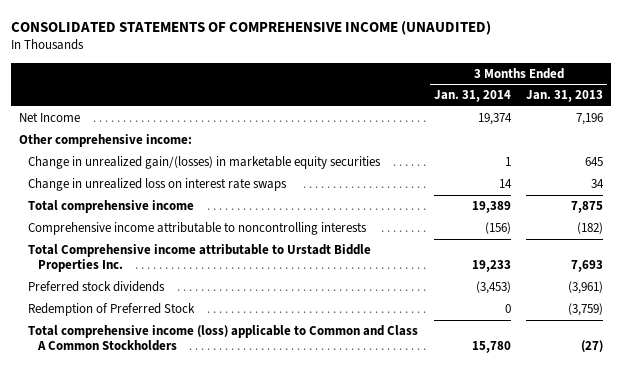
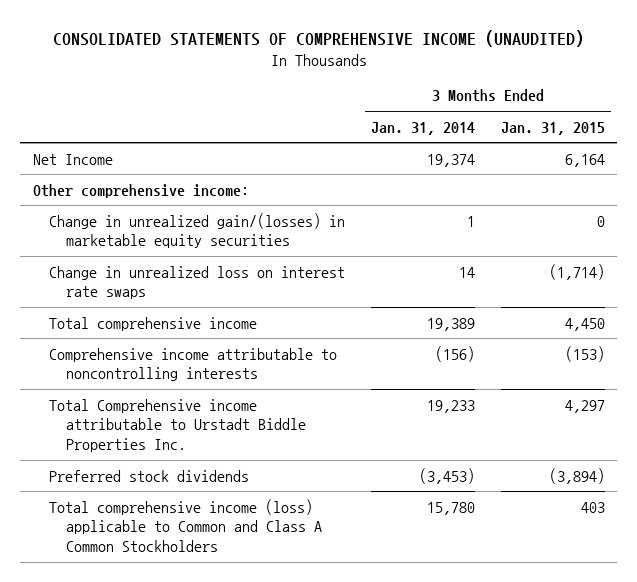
[526,90,604,103] Jan. 31, 2013 -> none
none -> [500,121,605,135] Jan. 31, 2015
[28,303,196,317] Redemption of Preferred Stock -> none

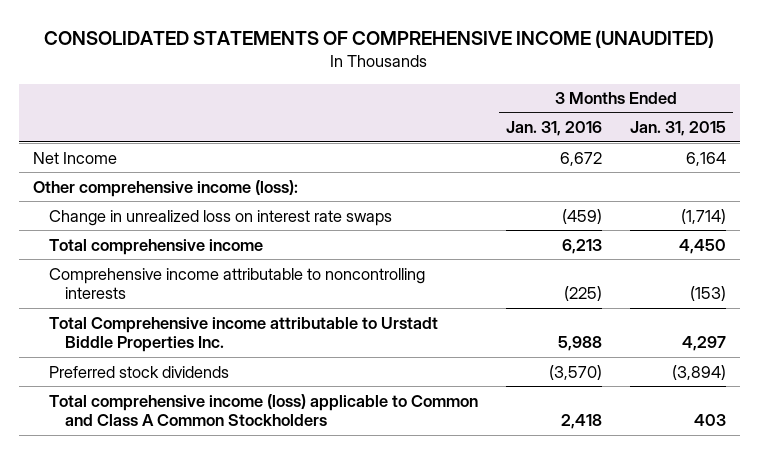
[370,121,475,135] Jan. 31, 2014 -> none
none -> [505,121,602,137] Jan. 31, 2016
[49,212,346,249] Change in unrealized gain/(losses) in marketable equity securities -> none
[32,183,249,198] Other comprehensive income: -> [32,179,298,197] Other comprehensive income (loss):

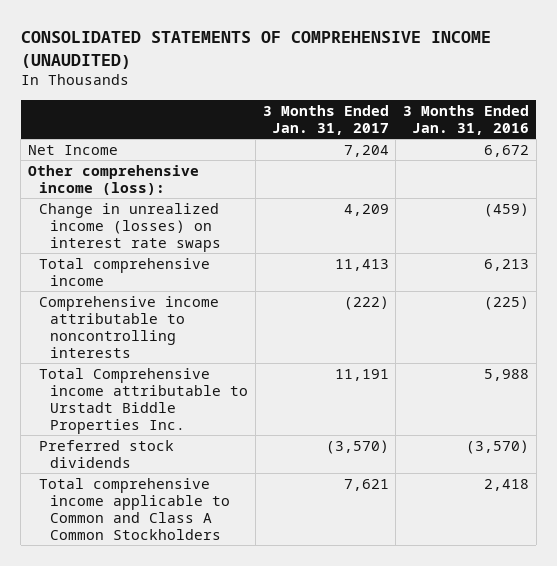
[630,121,727,137] Jan. 31, 2015 -> none
none -> [262,104,389,135] 3 Months Ended Jan. 31, 2017
[48,209,392,226] Change in unrealized loss on interest rate swaps -> [39,202,222,252] Change in unrealized income (losses) on interest rate swaps
[48,393,478,427] Total comprehensive income (loss) applicable to Common and Class A Common Stockholders -> [39,477,231,540] Total comprehensive income applicable to Common and Class A Common Stockholders

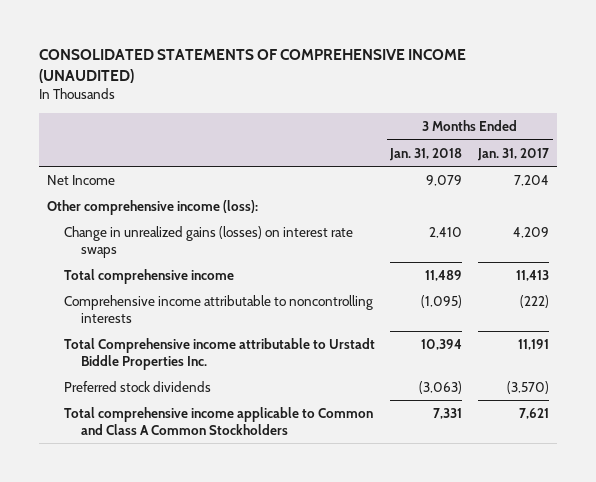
[403,104,530,135] 3 Months Ended Jan. 31, 2016 -> none
none -> [389,147,463,161] Jan. 31, 2018
[39,202,222,252] Change in unrealized income (losses) on interest rate swaps -> [63,226,353,258] Change in unrealized gains (losses) on interest rate swaps

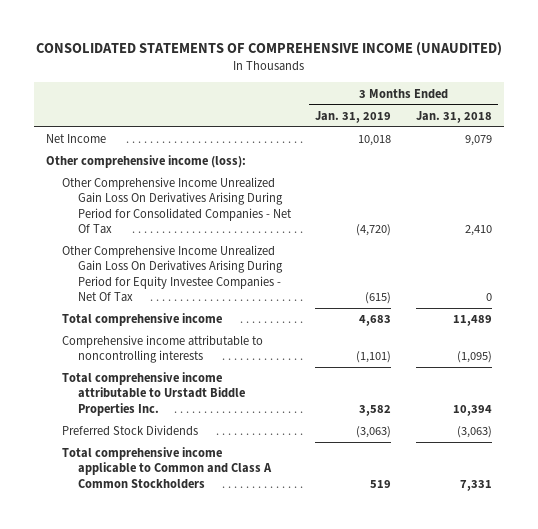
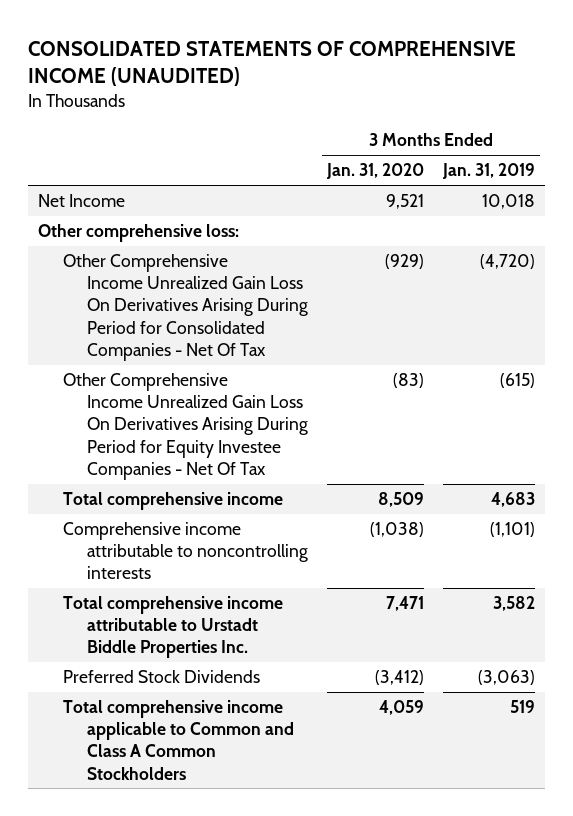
[416,110,493,123] Jan. 31, 2018 -> none
none -> [326,163,425,180] Jan. 31, 2020
[46,155,247,169] Other comprehensive income (loss): -> [37,224,239,243] Other comprehensive loss:

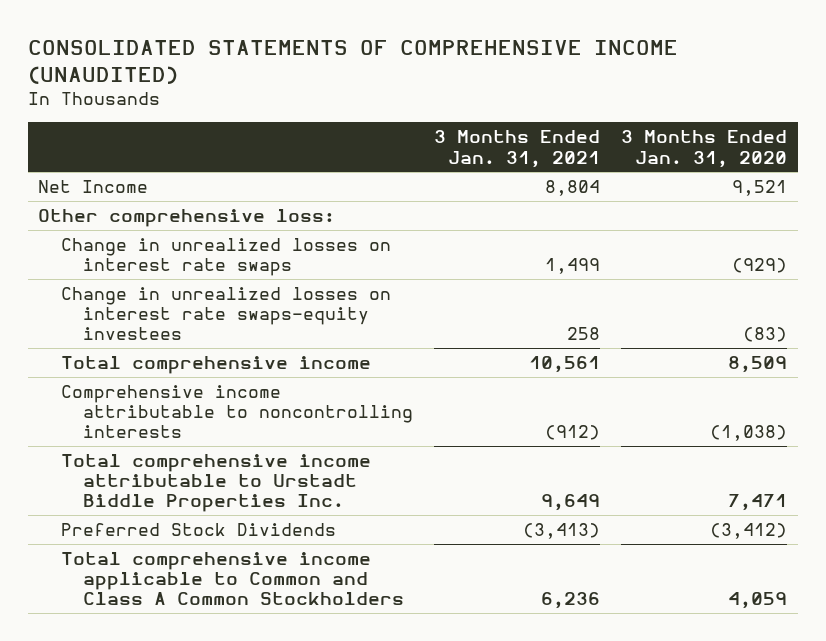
[442,163,536,180] Jan. 31, 2019 -> none
none -> [433,130,600,168] 3 Months Ended Jan. 31, 2021
[62,254,309,361] Other Comprehensive Income Unrealized Gain Loss On Derivatives Arising During Period for Consolidated Companies - Net Of Tax -> [60,238,391,277] Change in unrealized losses on interest rate swaps
[62,373,309,480] Other Comprehensive Income Unrealized Gain Loss On Derivatives Arising During Period for Equity Investee Companies - Net Of Tax -> [60,287,391,341] Change in unrealized losses on interest rate swaps-equity investees

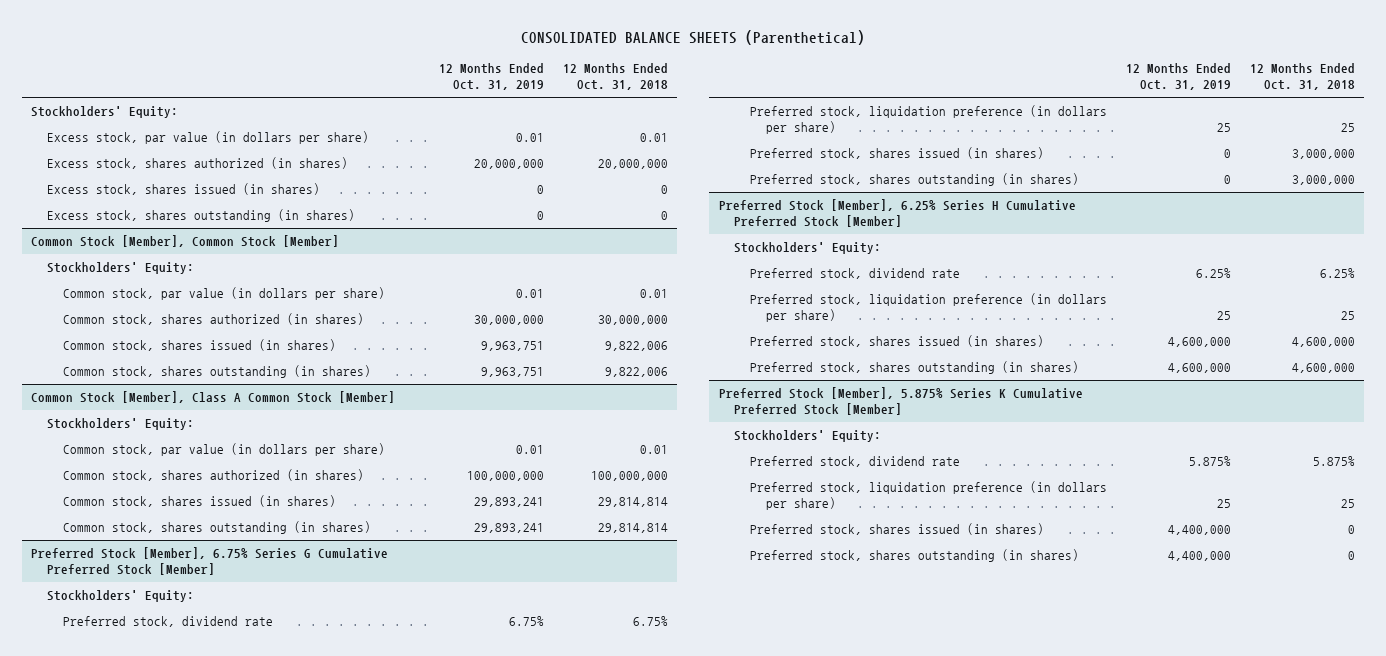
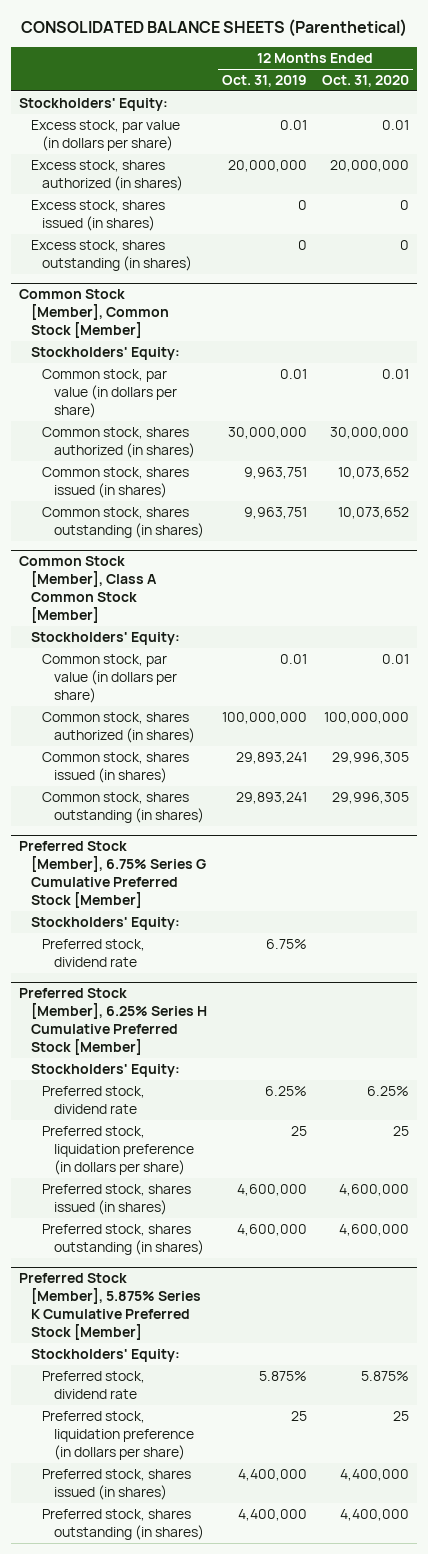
[562,62,668,91] 12 Months Ended Oct. 31, 2018 -> none
none -> [321,75,409,88] Oct. 31, 2020
[749,105,1107,135] Preferred stock, liquidation preference (in dollars per share) -> none
[749,147,1044,160] Preferred stock, shares issued (in shares) -> none
[749,173,1079,187] Preferred stock, shares outstanding (in shares) -> none

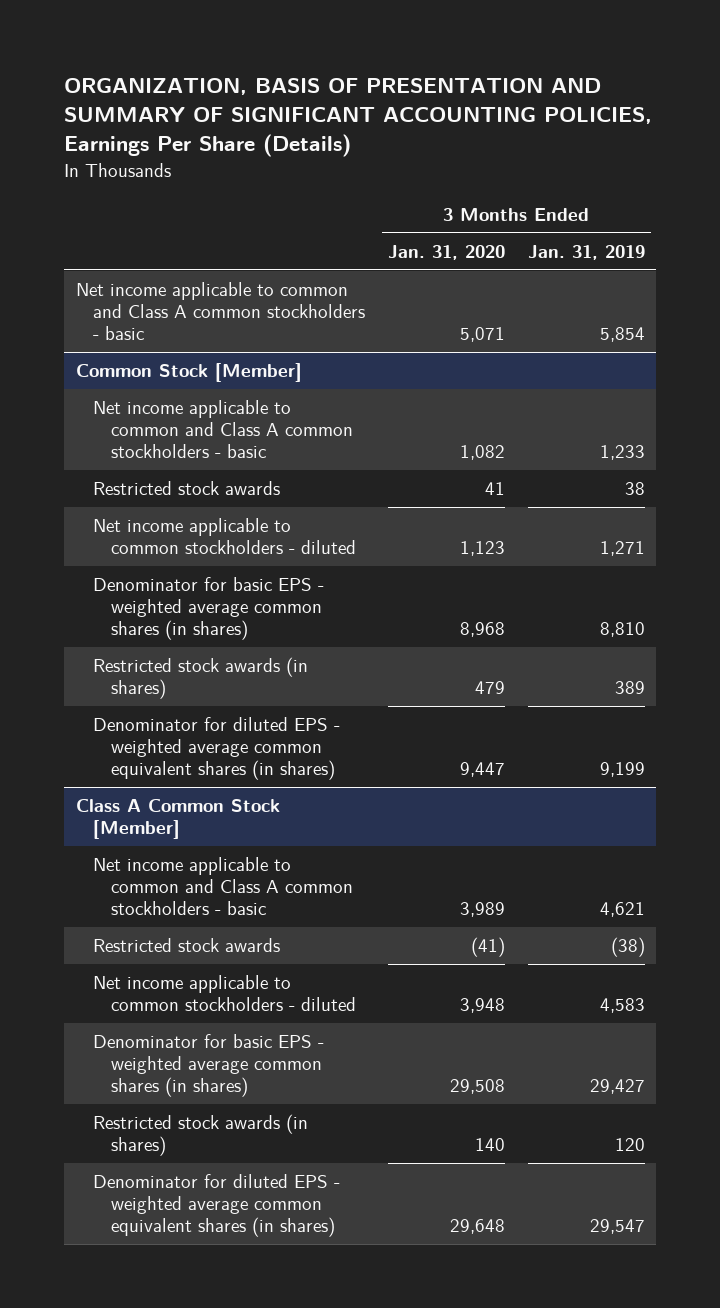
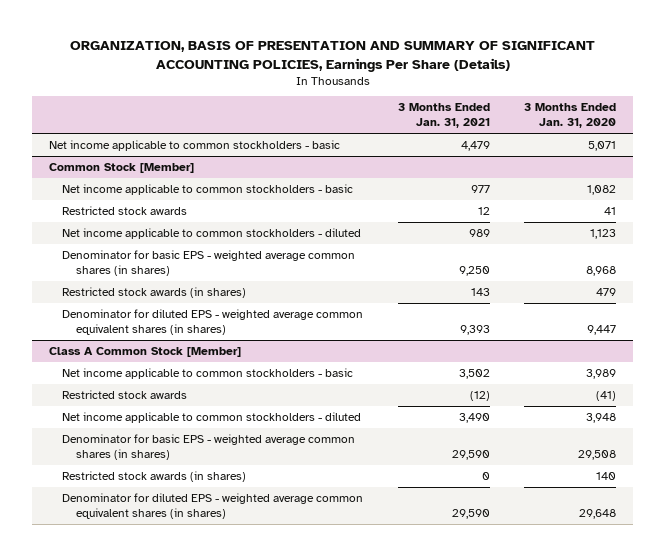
[527,244,645,260] Jan. 31, 2019 -> none
none -> [397,103,490,129] 3 Months Ended Jan. 31, 2021
[75,282,366,341] Net income applicable to common and Class A common stockholders - basic -> [49,140,341,152] Net income applicable to common stockholders - basic
[93,400,353,459] Net income applicable to common and Class A common stockholders - basic -> [62,184,354,196] Net income applicable to common stockholders - basic
[93,857,353,916] Net income applicable to common and Class A common stockholders - basic -> [62,368,354,380] Net income applicable to common stockholders - basic

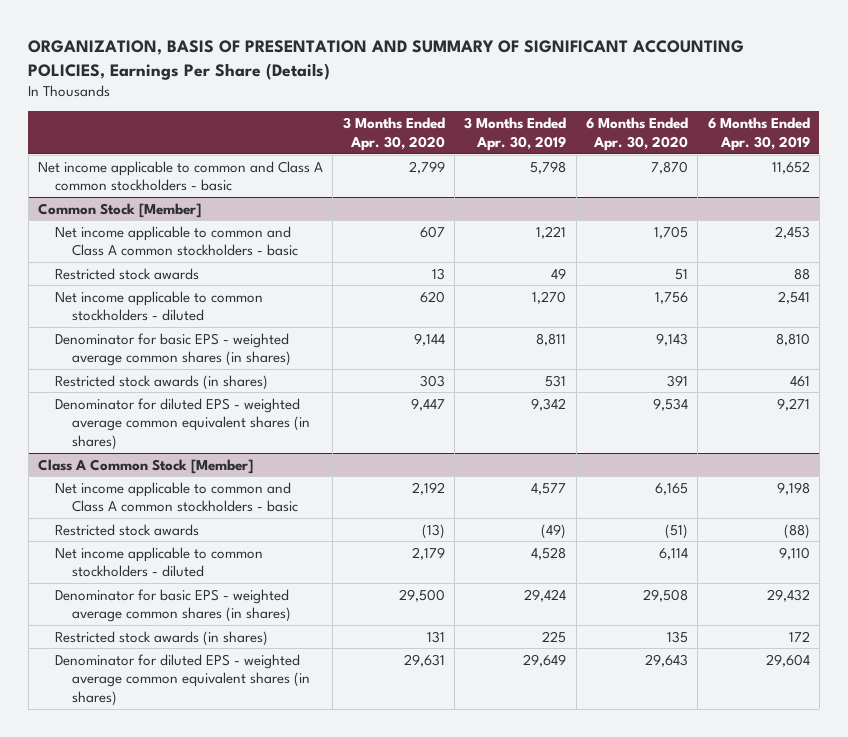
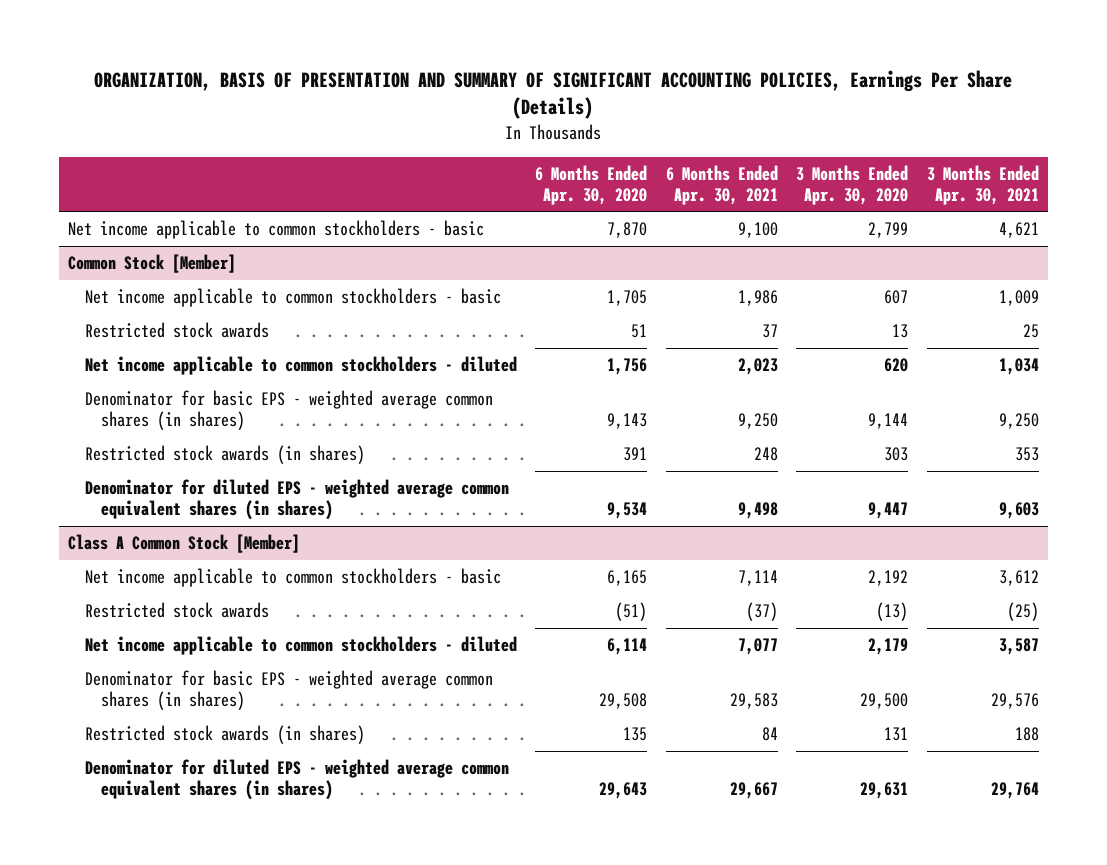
[464,117,567,151] 3 Months Ended Apr. 30, 2019 -> none
[707,117,810,151] 6 Months Ended Apr. 30, 2019 -> none
none -> [665,164,778,205] 6 Months Ended Apr. 30, 2021
none -> [926,164,1039,205] 3 Months Ended Apr. 30, 2021
[38,160,324,192] Net income applicable to common and Class A common stockholders - basic -> [68,220,485,240] Net income applicable to common stockholders - basic
[54,225,298,257] Net income applicable to common and Class A common stockholders - basic -> [84,288,501,308] Net income applicable to common stockholders - basic
[54,481,298,513] Net income applicable to common and Class A common stockholders - basic -> [84,568,501,588] Net income applicable to common stockholders - basic

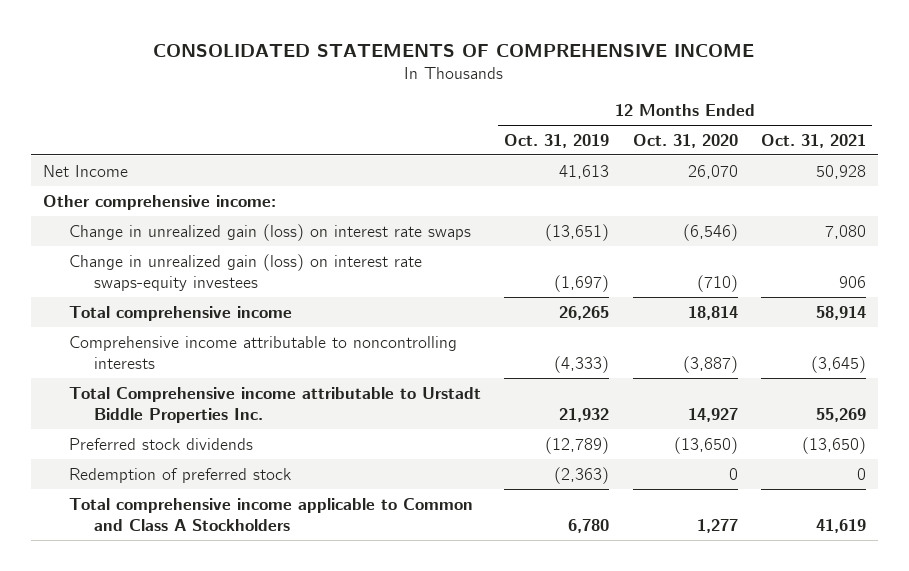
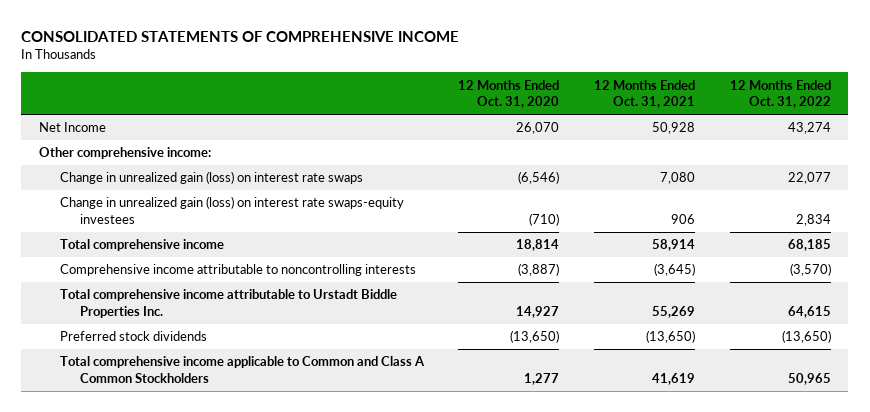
[504,133,610,148] Oct. 31, 2019 -> none
none -> [730,79,832,109] 12 Months Ended Oct. 31, 2022
[68,386,481,423] Total Comprehensive income attributable to Urstadt Biddle Properties Inc. -> [59,289,397,319] Total comprehensive income attributable to Urstadt Biddle Properties Inc.
[68,467,291,483] Redemption of preferred stock -> none
[68,497,473,531] Total comprehensive income applicable to Common and Class A Stockholders -> [59,356,425,384] Total comprehensive income applicable to Common and Class A Common Stockholders

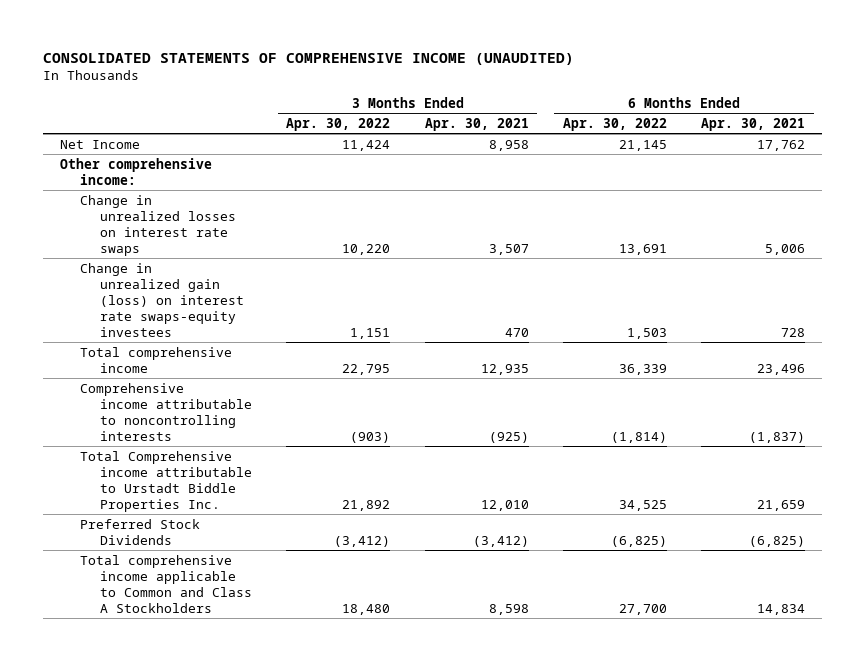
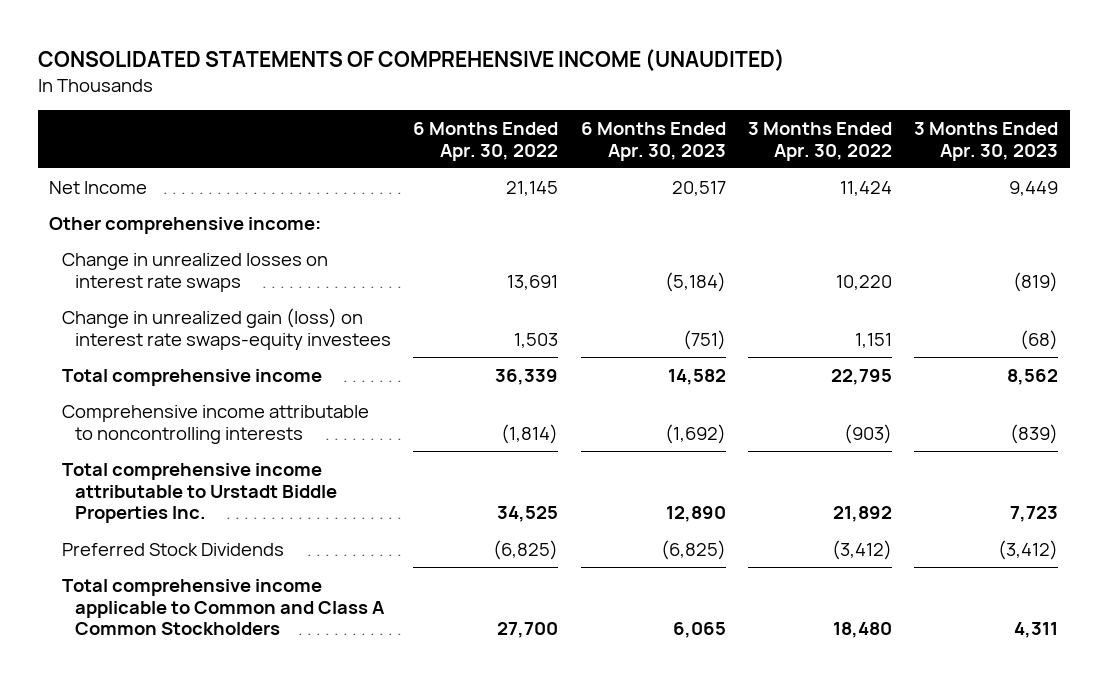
[424,117,529,131] Apr. 30, 2021 -> none
[701,117,806,131] Apr. 30, 2021 -> none
none -> [580,121,726,161] 6 Months Ended Apr. 30, 2023
none -> [914,121,1059,161] 3 Months Ended Apr. 30, 2023
[80,450,253,512] Total Comprehensive income attributable to Urstadt Biddle Properties Inc. -> [62,462,338,524] Total comprehensive income attributable to Urstadt Biddle Properties Inc.
[80,554,253,613] Total comprehensive income applicable to Common and Class A Stockholders -> [62,578,386,636] Total comprehensive income applicable to Common and Class A Common Stockholders

